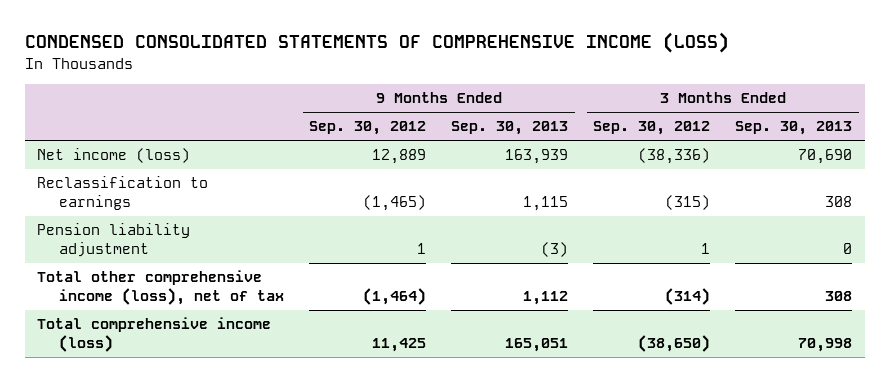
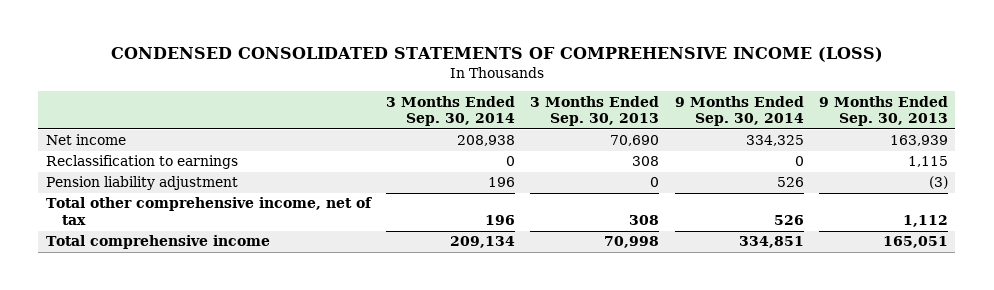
[309,121,427,136] Sep. 30, 2012 -> none
[593,121,711,136] Sep. 30, 2012 -> none
none -> [386,95,516,127] 3 Months Ended Sep. 30, 2014
none -> [674,95,804,127] 9 Months Ended Sep. 30, 2014
[37,148,191,164] Net income (loss) -> [45,134,126,146] Net income
[37,270,285,305] Total other comprehensive income (loss), net of tax -> [45,197,372,226] Total other comprehensive income, net of tax
[37,317,272,352] Total comprehensive income (loss) -> [45,235,270,250] Total comprehensive income

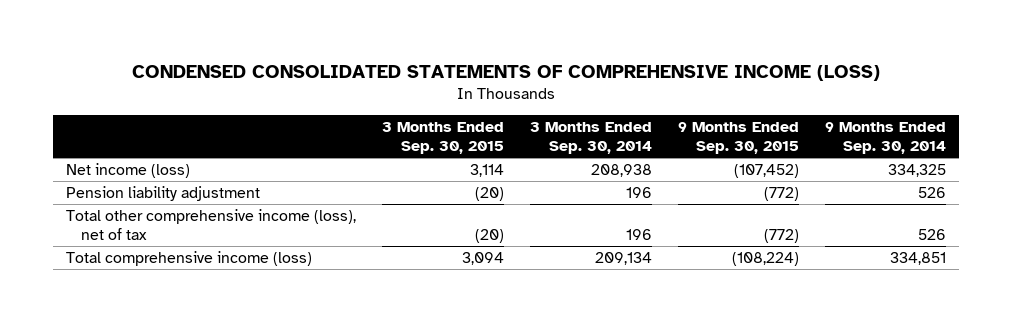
[530,95,660,127] 3 Months Ended Sep. 30, 2013 -> none
[818,95,948,127] 9 Months Ended Sep. 30, 2013 -> none
none -> [381,122,504,154] 3 Months Ended Sep. 30, 2015
none -> [677,122,799,154] 9 Months Ended Sep. 30, 2015
[45,155,238,170] Reclassification to earnings -> none
[45,134,126,146] Net income -> [65,162,190,178] Net income (loss)
[45,197,372,226] Total other comprehensive income, net of tax -> [65,208,356,240] Total other comprehensive income (loss), net of tax
[45,235,270,250] Total comprehensive income -> [65,250,312,266] Total comprehensive income (loss)

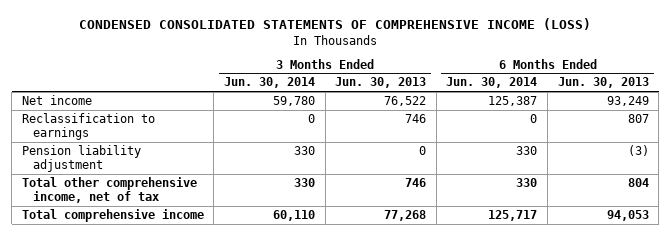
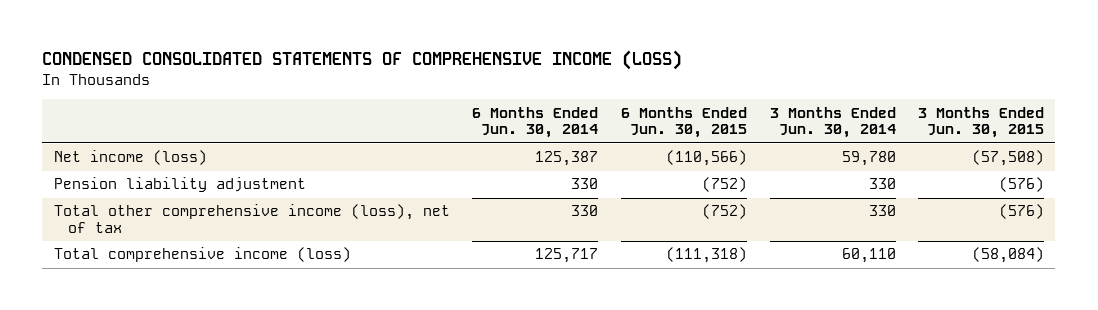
[335,77,427,89] Jun. 30, 2013 -> none
[557,77,649,89] Jun. 30, 2013 -> none
none -> [620,106,747,139] 6 Months Ended Jun. 30, 2015
none -> [918,106,1045,139] 3 Months Ended Jun. 30, 2015
[21,112,155,140] Reclassification to earnings -> none
[21,94,92,105] Net income -> [53,150,207,166] Net income (loss)
[21,176,197,203] Total other comprehensive income, net of tax -> [53,204,450,234] Total other comprehensive income (loss), net of tax
[21,208,204,222] Total comprehensive income -> [53,247,351,263] Total comprehensive income (loss)

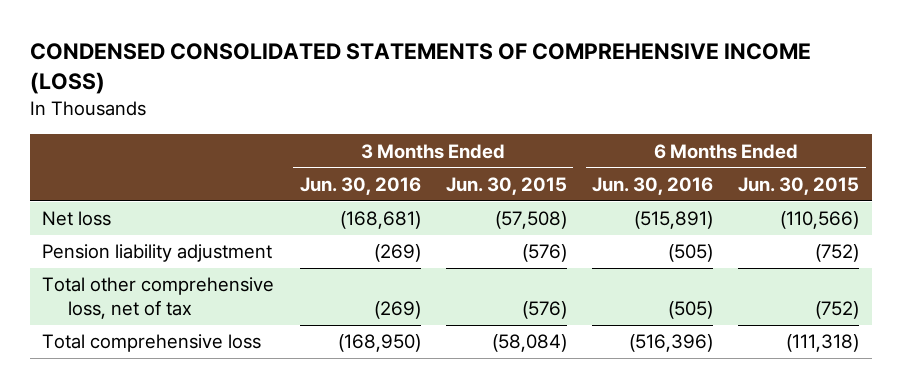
[472,106,599,139] 6 Months Ended Jun. 30, 2014 -> none
[769,106,896,139] 3 Months Ended Jun. 30, 2014 -> none
none -> [299,177,421,196] Jun. 30, 2016
none -> [592,177,714,196] Jun. 30, 2016
[53,150,207,166] Net income (loss) -> [42,211,112,227] Net loss
[53,204,450,234] Total other comprehensive income (loss), net of tax -> [42,277,275,319] Total other comprehensive loss, net of tax
[53,247,351,263] Total comprehensive income (loss) -> [42,334,262,353] Total comprehensive loss

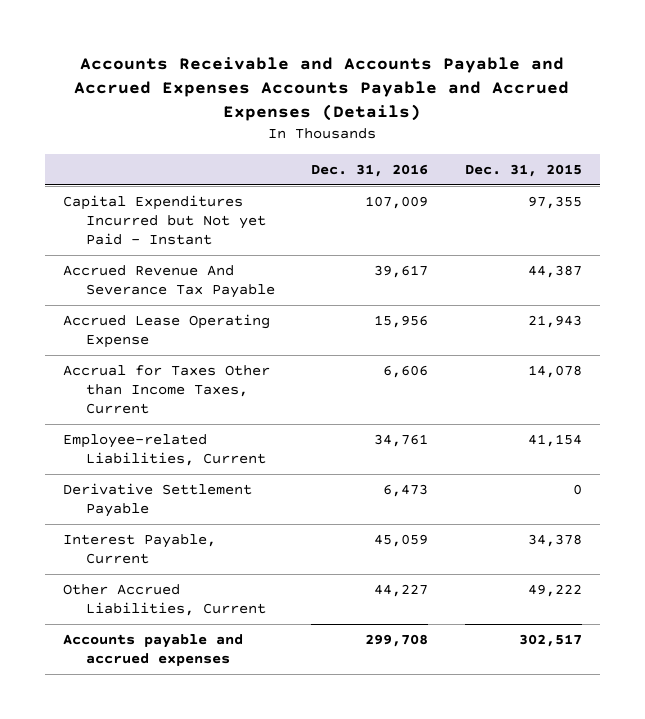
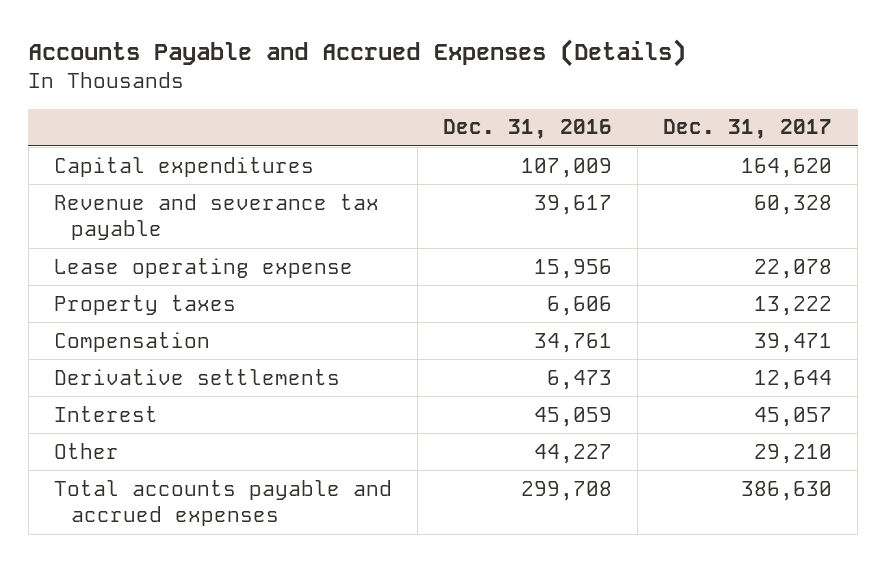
[74,56,570,122] Accounts Receivable and Accounts Payable and Accrued Expenses Accounts Payable and Accrued Expenses (Details) -> [28,39,687,68] Accounts Payable and Accrued Expenses (Details)
[464,163,582,177] Dec. 31, 2015 -> none
none -> [663,119,833,140] Dec. 31, 2017
[62,195,266,245] Capital Expenditures Incurred but Not yet Paid - Instant -> [53,156,314,177] Capital expenditures
[62,265,275,299] Accrued Revenue And Severance Tax Payable -> [53,193,379,241] Revenue and severance tax payable
[62,314,270,349] Accrued Lease Operating Expense -> [53,257,353,278] Lease operating expense
[62,365,270,414] Accrual for Taxes Other than Income Taxes, Current -> [53,294,236,315] Property taxes
[62,434,266,467] Employee-related Liabilities, Current -> [53,331,210,352] Compensation
[62,483,252,518] Derivative Settlement Payable -> [53,368,340,385] Derivative settlements
[62,534,216,565] Interest Payable, Current -> [53,405,158,422] Interest
[62,584,266,617] Other Accrued Liabilities, Current -> [53,442,119,459] Other
[62,634,243,667] Accounts payable and accrued expenses -> [53,479,392,527] Total accounts payable and accrued expenses

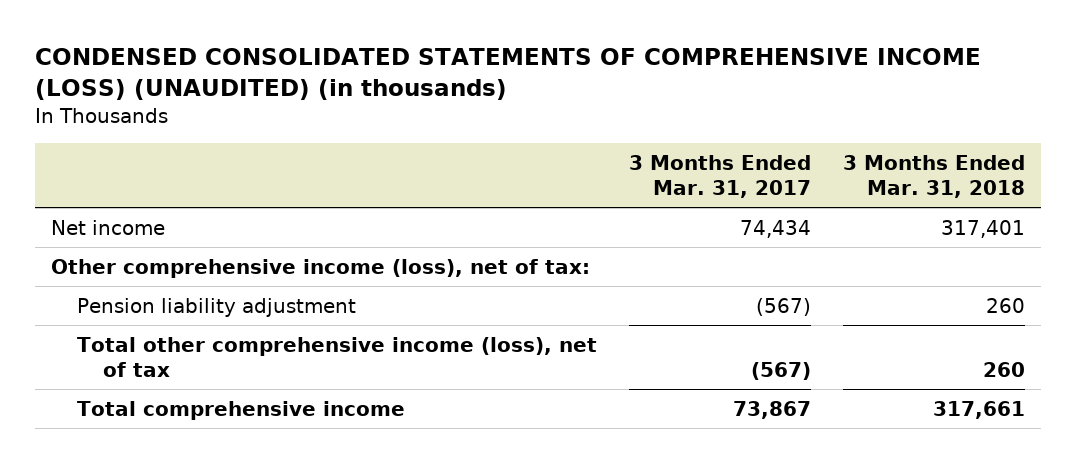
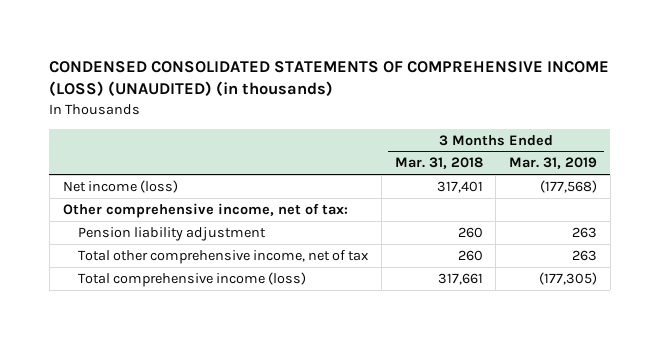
[628,154,811,199] 3 Months Ended Mar. 31, 2017 -> none
none -> [509,157,598,170] Mar. 31, 2019
[50,219,165,235] Net income -> [62,180,178,194] Net income (loss)
[50,258,590,278] Other comprehensive income (loss), net of tax: -> [62,203,348,219] Other comprehensive income, net of tax:
[76,336,597,378] Total other comprehensive income (loss), net of tax -> [78,250,370,265] Total other comprehensive income, net of tax
[76,400,405,420] Total comprehensive income -> [78,272,307,288] Total comprehensive income (loss)

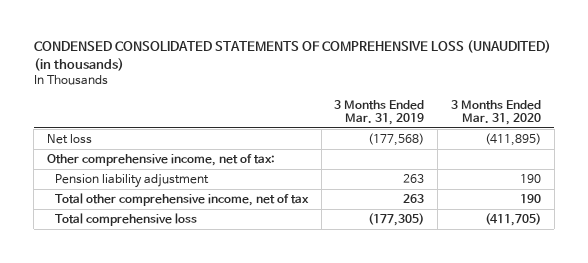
[49,60,610,97] CONDENSED CONSOLIDATED STATEMENTS OF COMPREHENSIVE INCOME (LOSS) (UNAUDITED) (in thousands) -> [33,40,551,71] CONDENSED CONSOLIDATED STATEMENTS OF COMPREHENSIVE LOSS (UNAUDITED) (in thousands)
[394,157,483,170] Mar. 31, 2018 -> none
none -> [450,100,541,126] 3 Months Ended Mar. 31, 2020
[62,180,178,194] Net income (loss) -> [46,133,92,144] Net loss
[78,272,307,288] Total comprehensive income (loss) -> [55,212,198,226] Total comprehensive loss

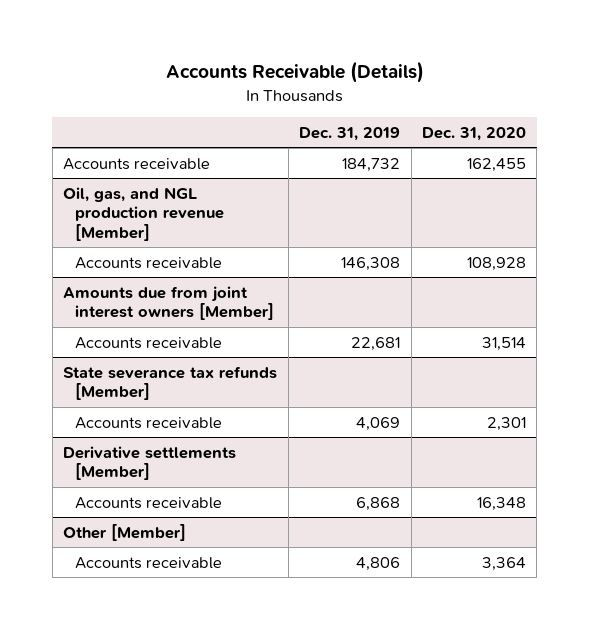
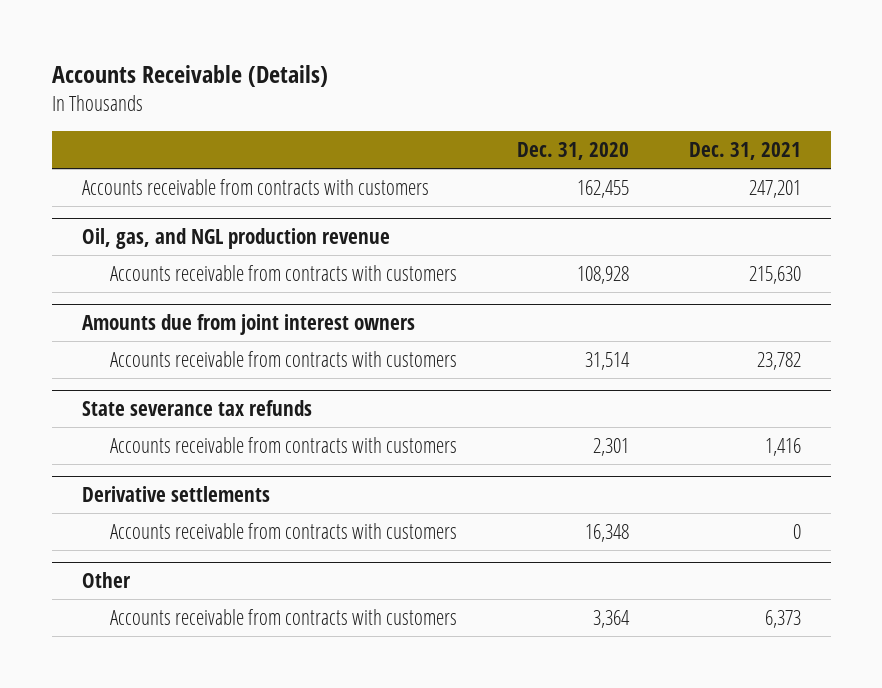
[299,126,401,141] Dec. 31, 2019 -> none
none -> [688,142,801,161] Dec. 31, 2021
[63,157,211,170] Accounts receivable -> [81,178,429,195] Accounts receivable from contracts with customers
[63,186,225,241] Oil, gas, and NGL production revenue [Member] -> [81,227,390,249] Oil, gas, and NGL production revenue
[75,256,223,269] Accounts receivable -> [110,264,458,281] Accounts receivable from contracts with customers
[63,285,275,321] Amounts due from joint interest owners [Member] -> [81,313,415,335] Amounts due from joint interest owners
[75,336,223,349] Accounts receivable -> [110,350,458,367] Accounts receivable from contracts with customers
[63,365,278,401] State severance tax refunds [Member] -> [81,399,312,416] State severance tax refunds
[75,416,223,429] Accounts receivable -> [110,436,458,453] Accounts receivable from contracts with customers
[63,445,237,481] Derivative settlements [Member] -> [81,485,270,502] Derivative settlements
[75,496,223,509] Accounts receivable -> [110,522,458,539] Accounts receivable from contracts with customers
[63,523,187,541] Other [Member] -> [81,571,131,588] Other
[75,556,223,569] Accounts receivable -> [110,608,458,625] Accounts receivable from contracts with customers

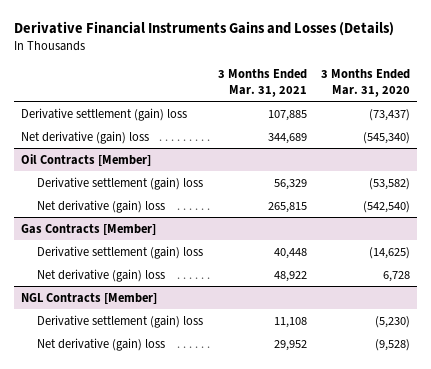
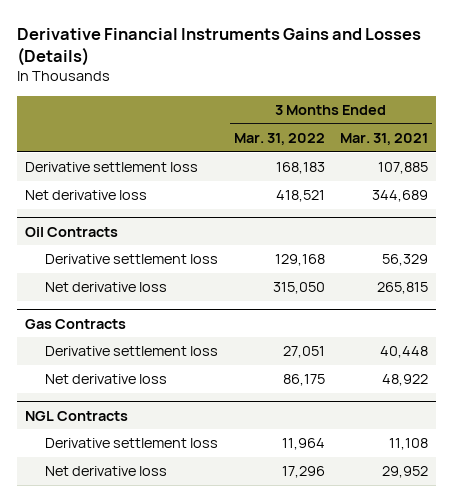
[320,69,410,97] 3 Months Ended Mar. 31, 2020 -> none
none -> [233,132,325,145] Mar. 31, 2022
[21,107,188,121] Derivative settlement (gain) loss -> [24,162,198,173] Derivative settlement loss
[21,130,150,144] Net derivative (gain) loss -> [24,190,147,201] Net derivative loss
[21,153,152,166] Oil Contracts [Member] -> [24,226,118,237] Oil Contracts
[37,176,204,190] Derivative settlement (gain) loss -> [45,254,219,265] Derivative settlement loss
[37,199,166,213] Net derivative (gain) loss -> [45,282,168,293] Net derivative loss
[21,223,157,235] Gas Contracts [Member] -> [24,318,126,329] Gas Contracts
[37,245,204,259] Derivative settlement (gain) loss -> [45,346,219,357] Derivative settlement loss
[37,268,166,282] Net derivative (gain) loss -> [45,374,168,385] Net derivative loss
[21,292,158,304] NGL Contracts [Member] -> [24,410,128,421] NGL Contracts
[37,314,204,328] Derivative settlement (gain) loss -> [45,438,219,449] Derivative settlement loss
[37,337,166,351] Net derivative (gain) loss -> [45,466,168,477] Net derivative loss

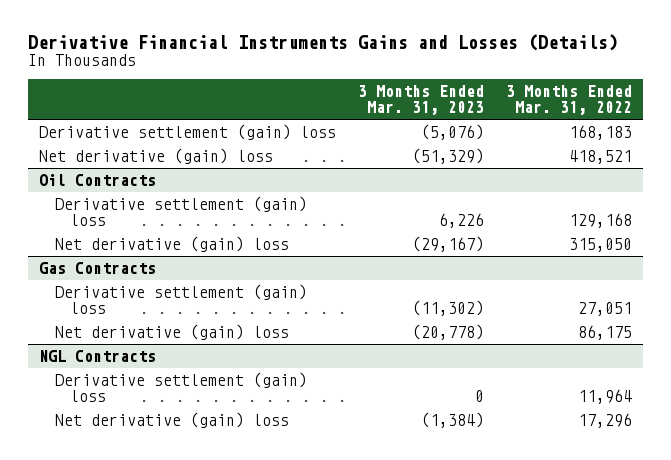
[340,132,429,145] Mar. 31, 2021 -> none
none -> [358,85,485,116] 3 Months Ended Mar. 31, 2023
[24,162,198,173] Derivative settlement loss -> [39,123,337,140] Derivative settlement (gain) loss
[24,190,147,201] Net derivative loss -> [39,147,274,164] Net derivative (gain) loss
[45,254,219,265] Derivative settlement loss -> [54,195,307,226] Derivative settlement (gain) loss
[45,282,168,293] Net derivative loss -> [54,235,289,252] Net derivative (gain) loss
[45,346,219,357] Derivative settlement loss -> [54,283,307,314] Derivative settlement (gain) loss
[45,374,168,385] Net derivative loss -> [54,323,289,340] Net derivative (gain) loss
[45,438,219,449] Derivative settlement loss -> [54,371,307,402] Derivative settlement (gain) loss
[45,466,168,477] Net derivative loss -> [54,411,289,428] Net derivative (gain) loss

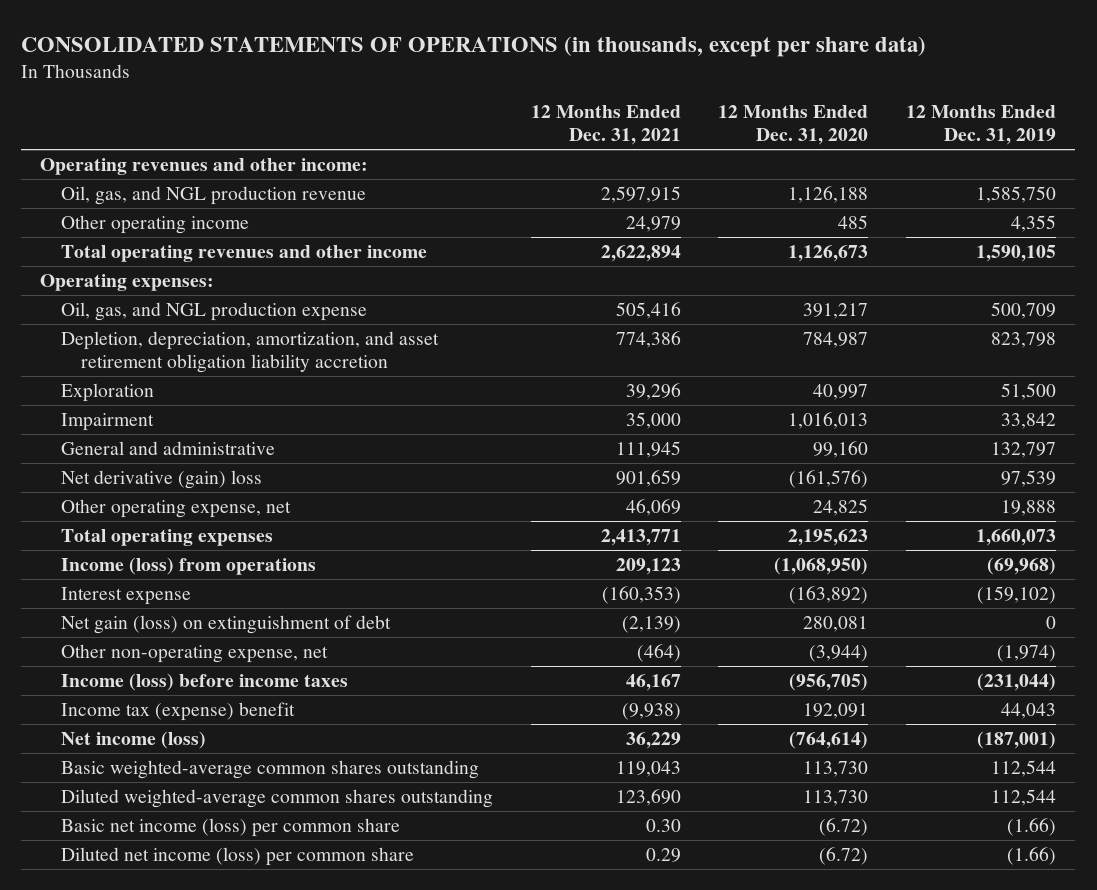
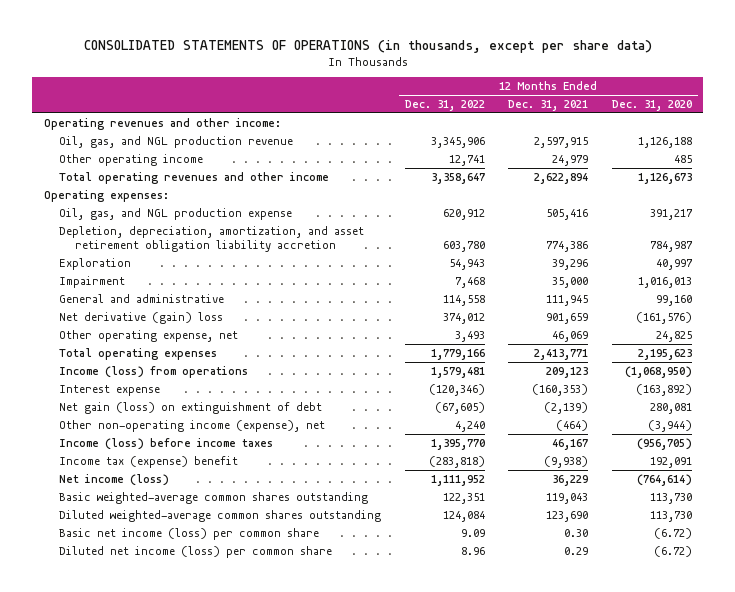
[906,105,1057,146] 12 Months Ended Dec. 31, 2019 -> none
none -> [404,99,485,111] Dec. 31, 2022
[60,643,328,663] Other non-operating expense, net -> [59,419,326,432] Other non-operating income (expense), net

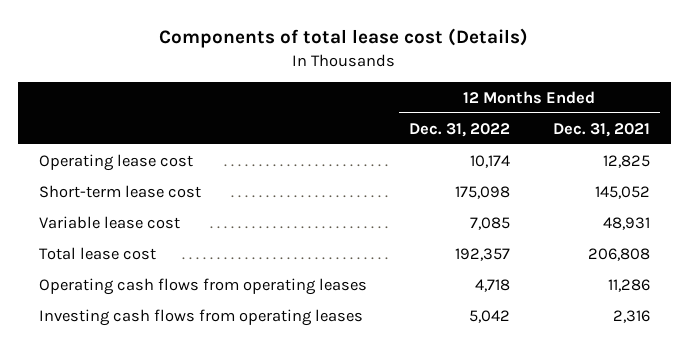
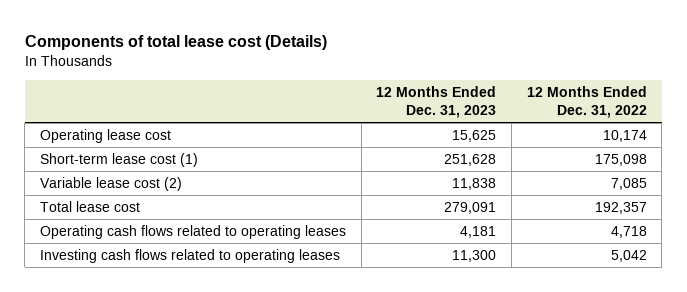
[552,122,650,137] Dec. 31, 2021 -> none
none -> [376,85,497,119] 12 Months Ended Dec. 31, 2023
[38,184,201,198] Short-term lease cost -> [40,152,199,167] Short-term lease cost (1)
[38,215,180,229] Variable lease cost -> [40,176,183,191] Variable lease cost (2)
[38,277,367,295] Operating cash flows from operating leases -> [40,224,347,239] Operating cash flows related to operating leases
[38,308,363,326] Investing cash flows from operating leases -> [40,248,341,263] Investing cash flows related to operating leases

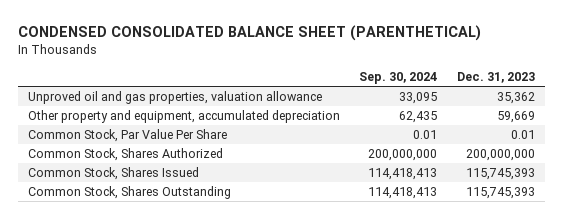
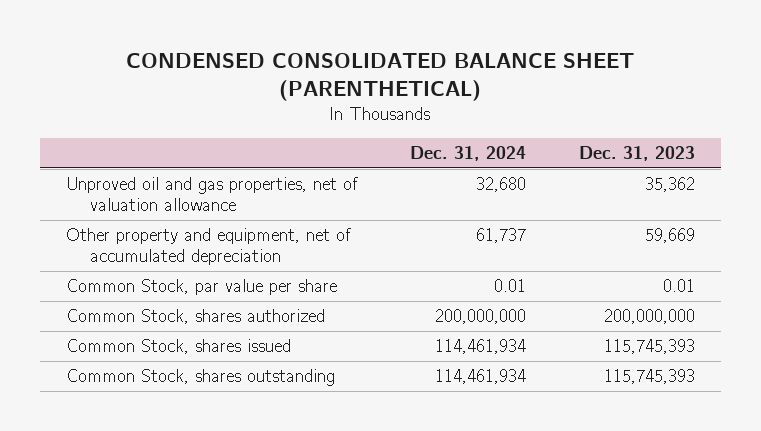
[359,72,438,85] Sep. 30, 2024 -> none
none -> [410,146,527,162] Dec. 31, 2024
[27,90,322,104] Unproved oil and gas properties, valuation allowance -> [66,177,359,212] Unproved oil and gas properties, net of valuation allowance
[27,109,340,123] Other property and equipment, accumulated depreciation -> [66,228,352,266] Other property and equipment, net of accumulated depreciation
[27,128,227,142] Common Stock, Par Value Per Share -> [66,279,338,296] Common Stock, par value per share
[27,147,223,161] Common Stock, Shares Authorized -> [66,309,326,325] Common Stock, shares authorized
[27,166,199,180] Common Stock, Shares Issued -> [66,339,292,355] Common Stock, shares issued
[27,185,231,199] Common Stock, Shares Outstanding -> [66,369,336,387] Common Stock, shares outstanding

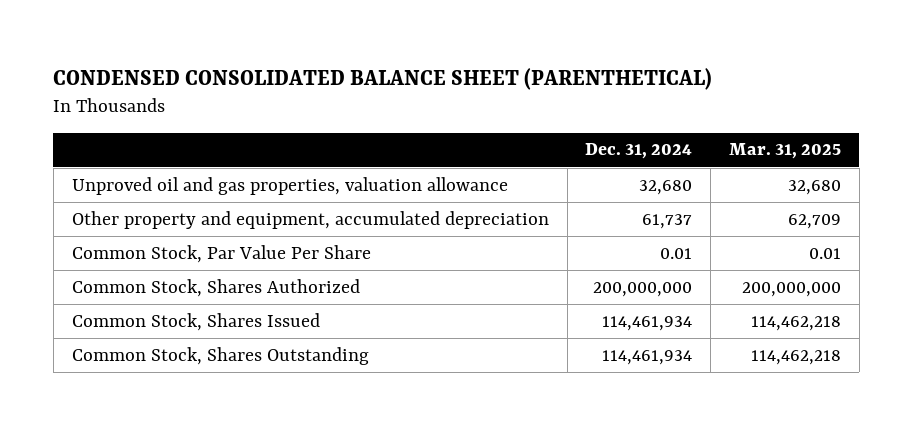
[578,146,695,162] Dec. 31, 2023 -> none
none -> [729,143,842,160] Mar. 31, 2025
[66,177,359,212] Unproved oil and gas properties, net of valuation allowance -> [71,176,508,195] Unproved oil and gas properties, valuation allowance
[66,228,352,266] Other property and equipment, net of accumulated depreciation -> [71,210,549,229] Other property and equipment, accumulated depreciation
[66,279,338,296] Common Stock, par value per share -> [71,244,371,263] Common Stock, Par Value Per Share
[66,309,326,325] Common Stock, shares authorized -> [71,278,360,297] Common Stock, Shares Authorized
[66,339,292,355] Common Stock, shares issued -> [71,312,320,331] Common Stock, Shares Issued
[66,369,336,387] Common Stock, shares outstanding -> [71,346,369,365] Common Stock, Shares Outstanding

